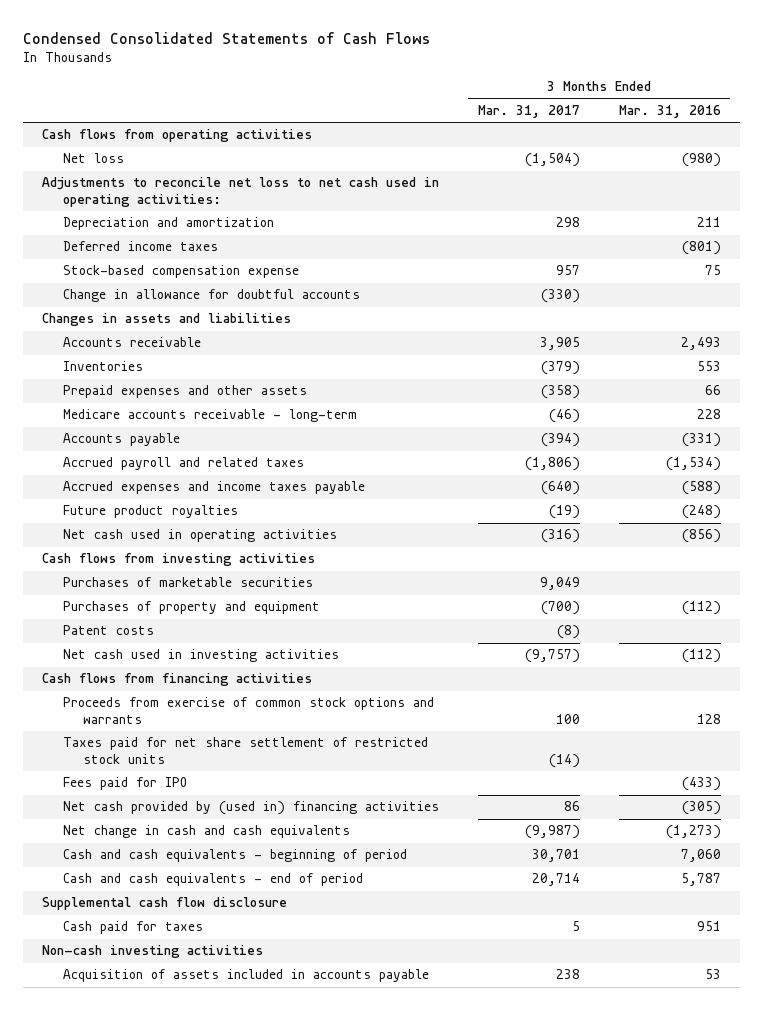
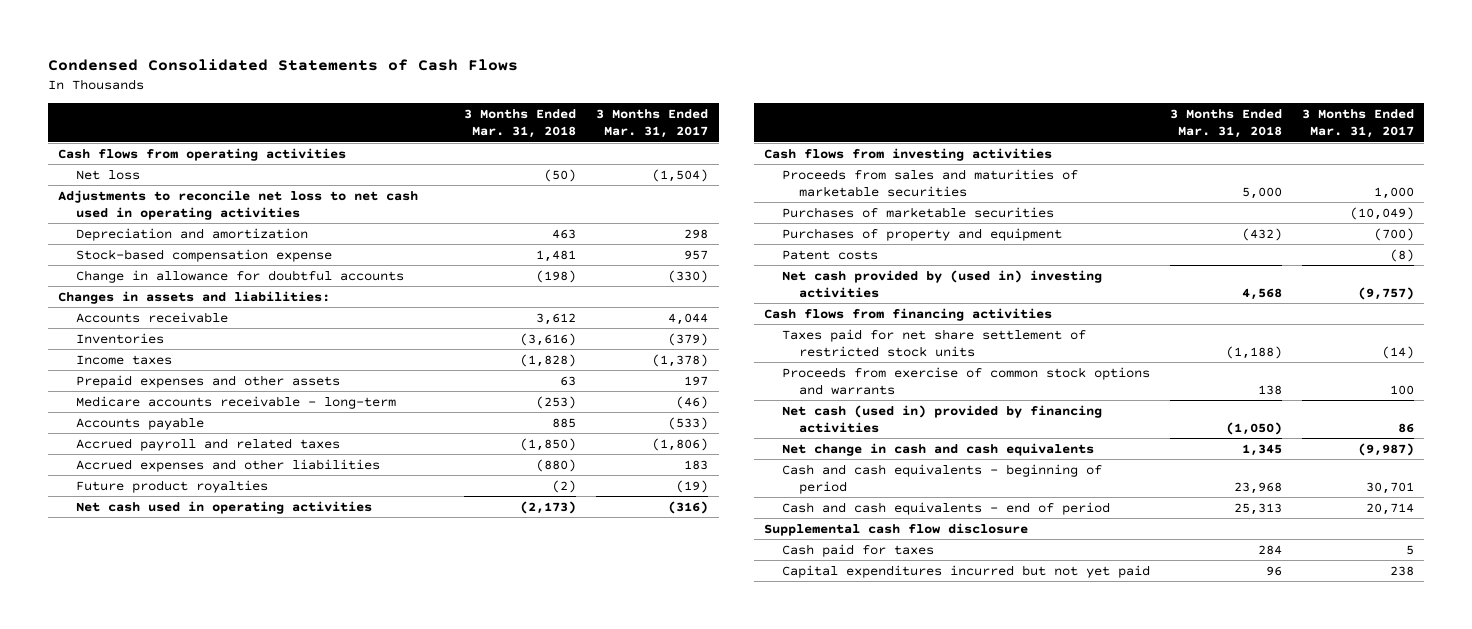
[618,105,721,119] Mar. 31, 2016 -> none
none -> [464,109,577,139] 3 Months Ended Mar. 31, 2018
[42,177,440,207] Adjustments to reconcile net loss to net cash used in operating activities: -> [58,189,419,220] Adjustments to reconcile net loss to net cash used in operating activities
[62,241,218,252] Deferred income taxes -> none
[42,313,292,327] Changes in assets and liabilities -> [58,290,331,304] Changes in assets and liabilities:
[539,337,580,351] 3,905 -> [668,312,709,325] 4,044
none -> [75,354,172,365] Income taxes
[540,385,580,400] (358) -> [684,375,709,386] 197
[540,433,580,448] (394) -> [668,416,709,430] (533)
[62,481,365,495] Accrued expenses and income taxes payable -> [75,458,380,472] Accrued expenses and other liabilities
[540,481,580,496] (640) -> [684,459,709,470] 183
none -> [781,168,1078,197] Proceeds from sales and maturities of marketable securities
[539,577,580,591] 9,049 -> [1350,206,1415,220] (10,049)
[62,649,339,663] Net cash used in investing activities -> [781,269,1102,298] Net cash provided by (used in) investing activities
[62,777,187,791] Fees paid for IPO -> none
[62,697,434,724] Proceeds from exercise of common stock options and warrants -> [781,366,1150,395] Proceeds from exercise of common stock options and warrants
[62,801,439,816] Net cash provided by (used in) financing activities -> [781,404,1102,433] Net cash (used in) provided by financing activities
[42,945,264,959] Non-cash investing activities -> none
[62,969,429,983] Acquisition of assets included in accounts payable -> [781,564,1150,578] Capital expenditures incurred but not yet paid

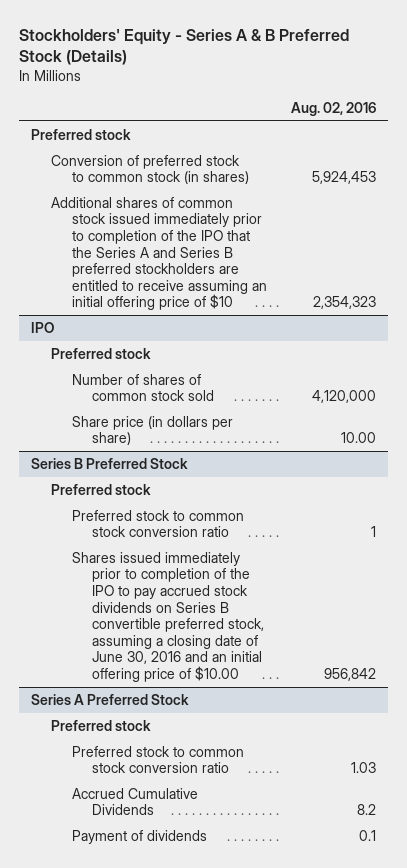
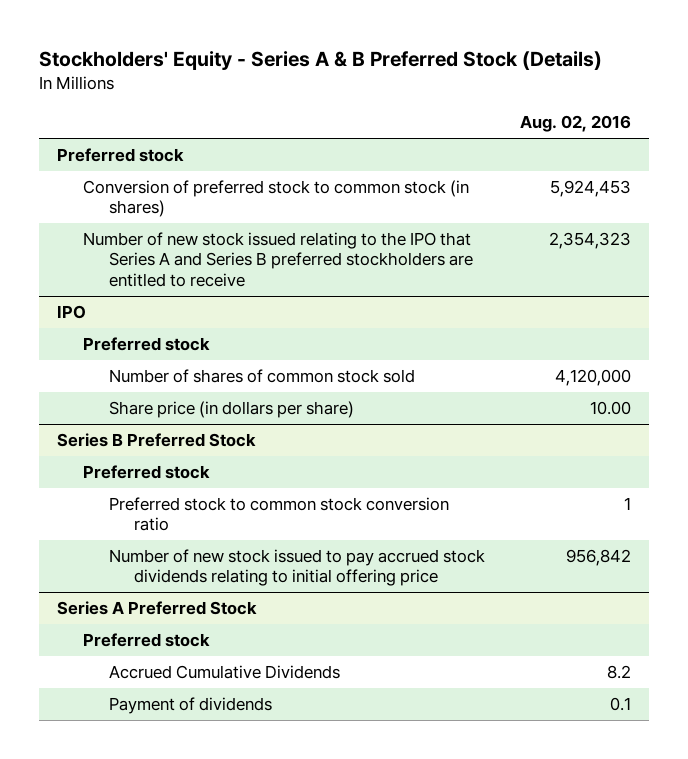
[51,196,267,311] Additional shares of common stock issued immediately prior to completion of the IPO that the Series A and Series B preferred stockholders are entitled to receive assuming an initial offering price of $10 -> [82,232,473,287] Number of new stock issued relating to the IPO that Series A and Series B preferred stockholders are entitled to receive
[71,551,265,683] Shares issued immediately prior to completion of the IPO to pay accrued stock dividends on Series B convertible preferred stock, assuming a closing date of June 30, 2016 and an initial offering price of $10.00 -> [108,549,485,587] Number of new stock issued to pay accrued stock dividends relating to initial offering price
[71,745,244,774] Preferred stock to common stock conversion ratio -> none

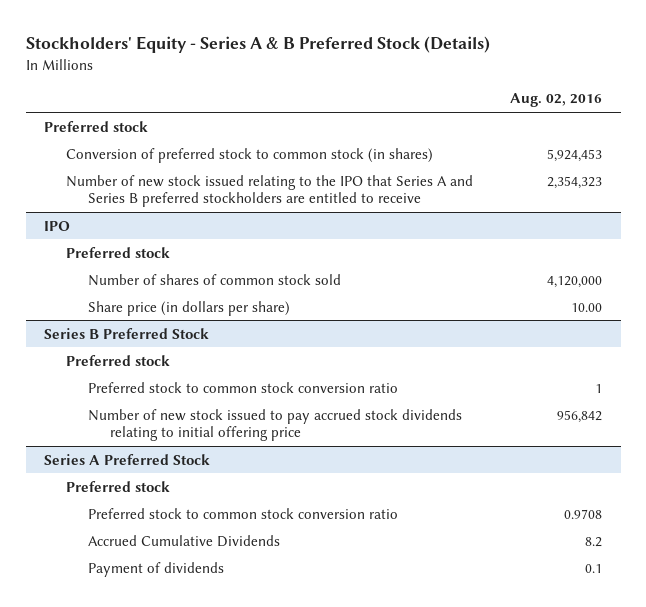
none -> [88,507,399,519] Preferred stock to common stock conversion ratio

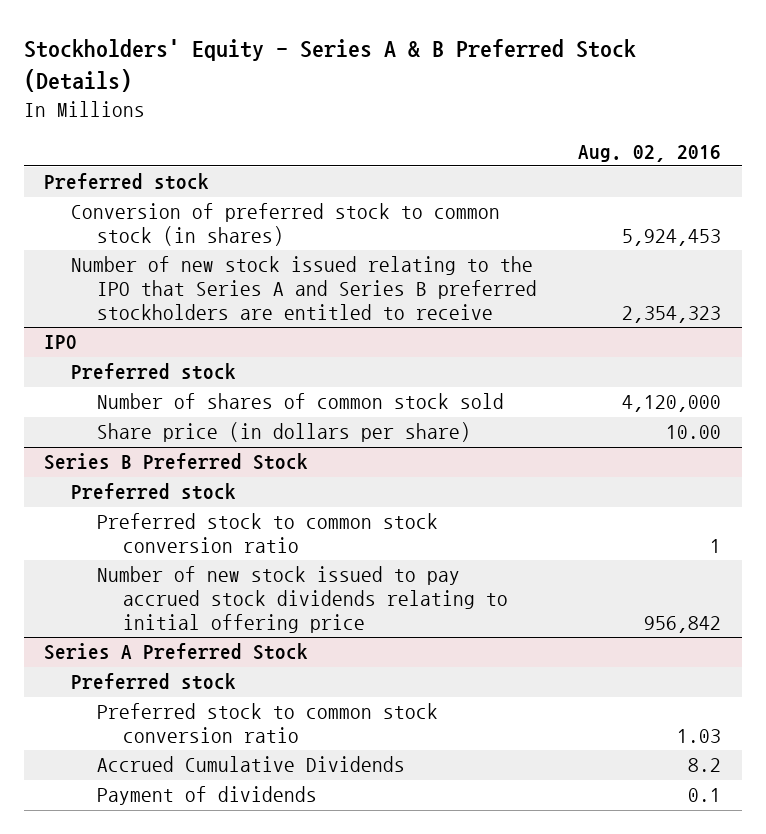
[564,508,603,519] 0.9708 -> [677,729,722,744] 1.03

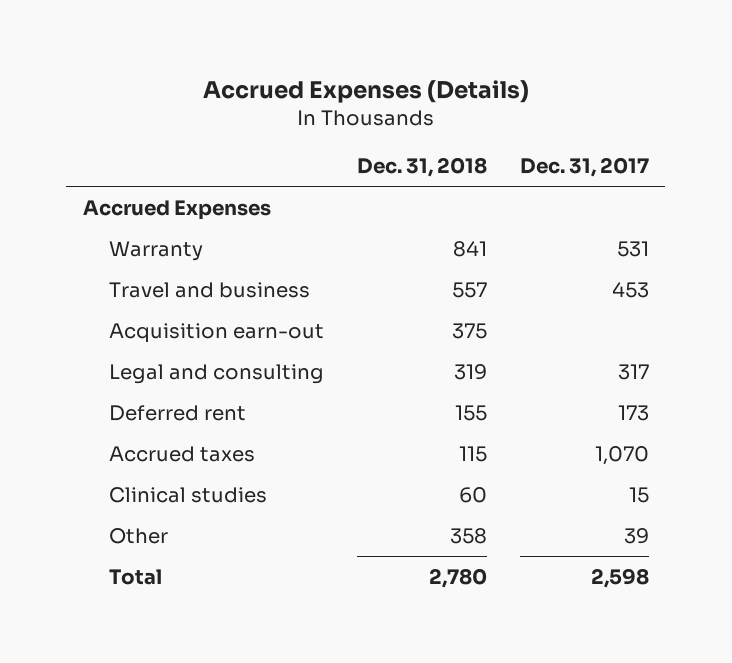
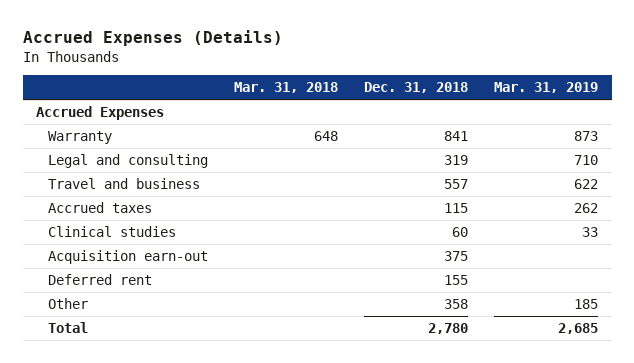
[519,156,649,177] Dec. 31, 2017 -> none
none -> [234,82,339,94] Mar. 31, 2018
none -> [494,82,599,94] Mar. 31, 2019
[108,281,310,298] Travel and business -> [47,178,200,190] Travel and business
[108,322,324,343] Acquisition earn-out -> [47,250,208,265] Acquisition earn-out
[108,404,246,421] Deferred rent -> [47,274,152,286] Deferred rent

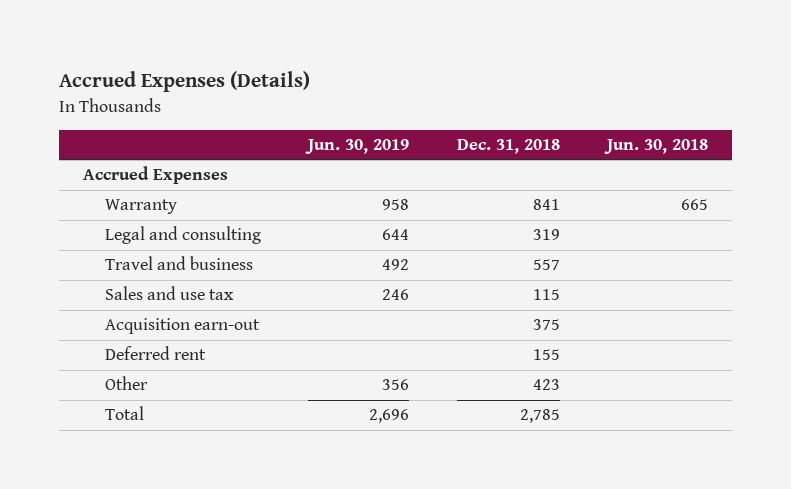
[234,82,339,94] Mar. 31, 2018 -> none
[494,82,599,94] Mar. 31, 2019 -> none
none -> [305,138,410,154] Jun. 30, 2019
none -> [603,138,708,154] Jun. 30, 2018
[47,226,176,238] Clinical studies -> none
[47,202,152,214] Accrued taxes -> [104,286,234,301] Sales and use tax
[444,299,469,310] 358 -> [532,379,560,391] 423
[428,323,469,335] 2,780 -> [519,409,560,424] 2,785

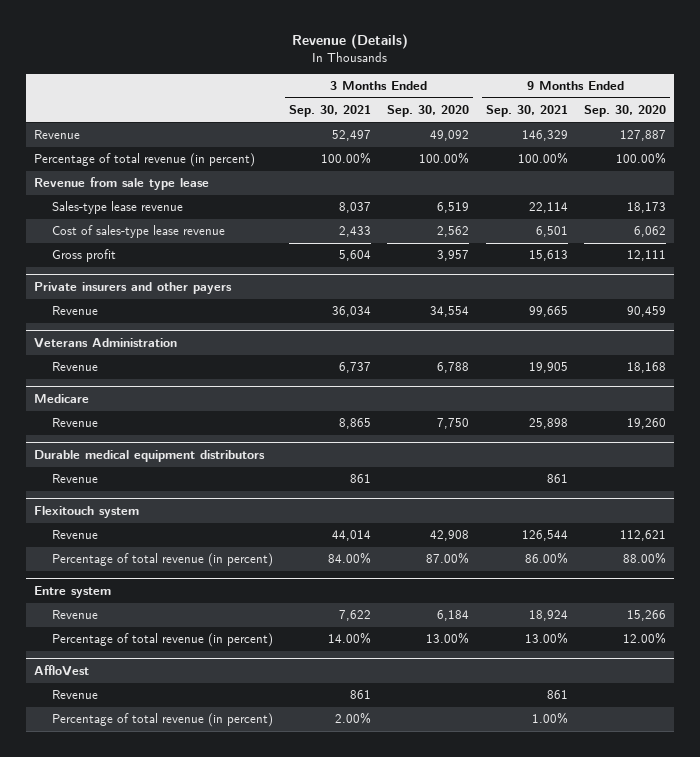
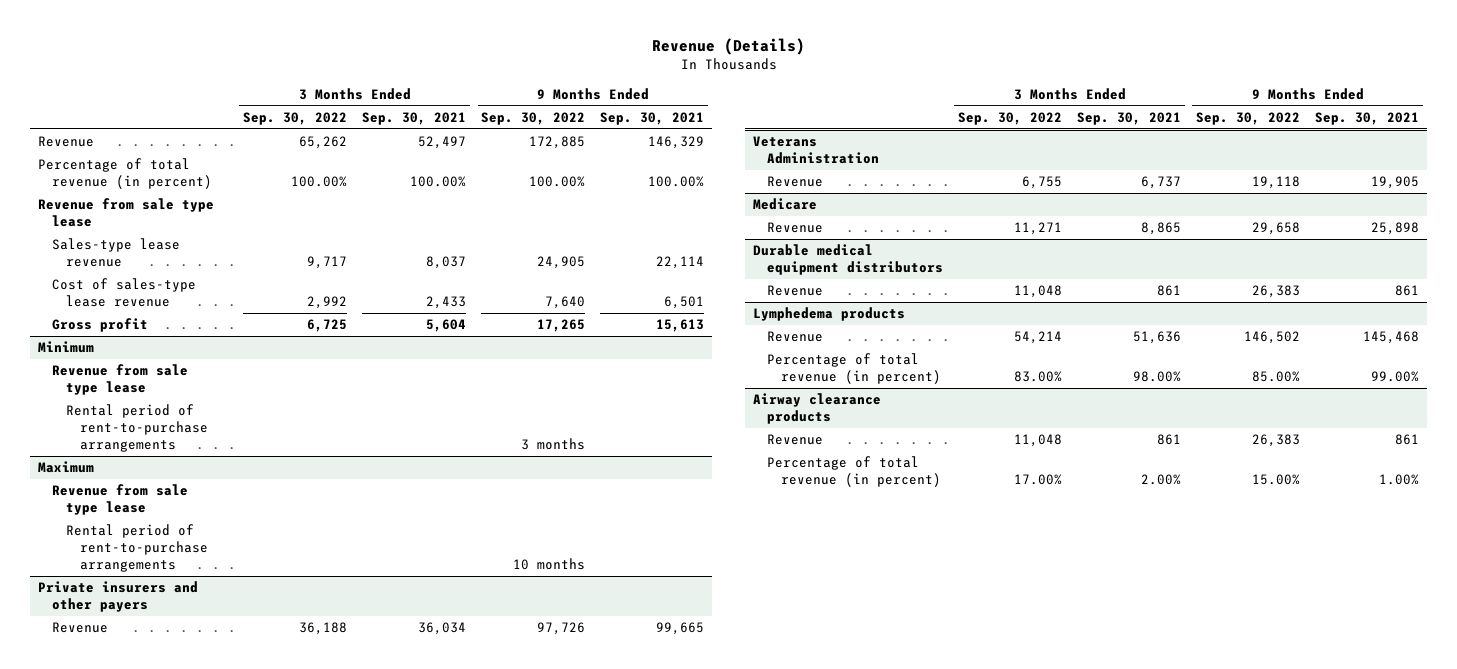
[387,105,470,118] Sep. 30, 2020 -> none
[583,105,666,118] Sep. 30, 2020 -> none
none -> [243,111,348,125] Sep. 30, 2022
none -> [481,111,586,125] Sep. 30, 2022
none -> [37,341,94,354] Minimum
none -> [52,364,189,396] Revenue from sale type lease
none -> [66,404,209,452] Rental period of rent-to-purchase arrangements
none -> [37,461,94,474] Maximum
none -> [52,484,189,516] Revenue from sale type lease
none -> [66,524,209,572] Rental period of rent-to-purchase arrangements
[33,506,139,519] Flexitouch system -> none
[33,586,111,599] Entre system -> none
[51,610,98,620] Revenue -> none
[51,633,273,648] Percentage of total revenue (in percent) -> none
[33,665,89,677] AffloVest -> none
none -> [752,307,905,322] Lymphedema products
[332,530,372,542] 44,014 -> [1133,331,1182,345] 51,636
[521,530,568,542] 126,544 -> [1363,331,1420,345] 145,468
[328,552,372,565] 84.00% -> [1133,371,1182,383] 98.00%
[524,552,568,565] 86.00% -> [1371,371,1420,383] 99.00%
none -> [752,393,881,425] Airway clearance products

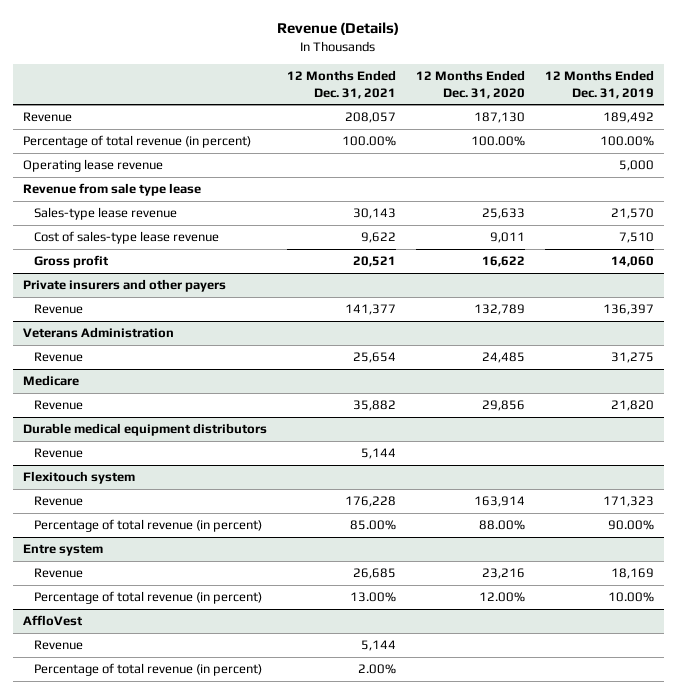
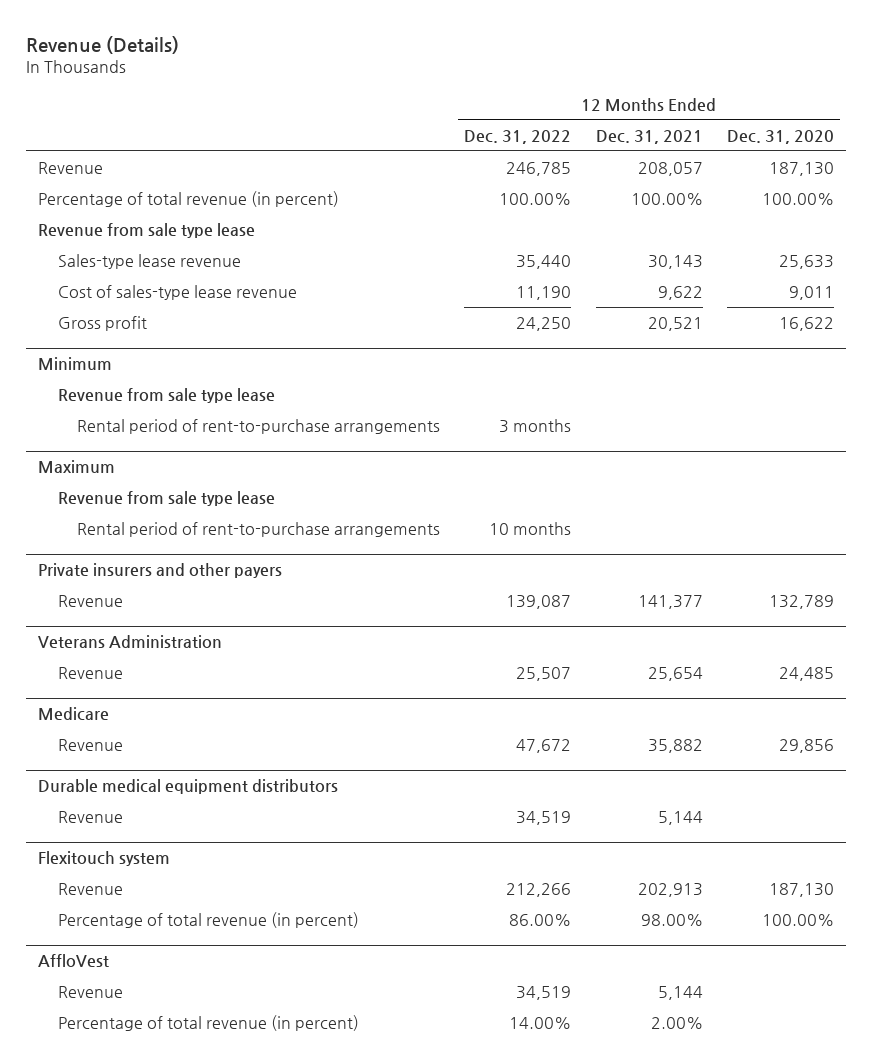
[544,69,654,99] 12 Months Ended Dec. 31, 2019 -> none
none -> [464,129,572,144] Dec. 31, 2022
[22,159,163,173] Operating lease revenue -> none
none -> [38,357,113,371] Minimum
none -> [57,388,275,404] Revenue from sale type lease
none -> [77,419,441,435] Rental period of rent-to-purchase arrangements
none -> [38,460,116,474] Maximum
none -> [57,491,275,507] Revenue from sale type lease
none -> [77,522,441,538] Rental period of rent-to-purchase arrangements
[22,544,103,557] Entre system -> none
[34,568,84,579] Revenue -> none
[34,591,263,605] Percentage of total revenue (in percent) -> none
[344,496,396,508] 176,228 -> [637,883,703,898] 202,913
[473,496,525,508] 163,914 -> [769,883,835,898] 187,130
[349,520,396,531] 85.00% -> [640,914,703,927] 98.00%
[478,520,525,531] 88.00% -> [762,914,835,927] 100.00%

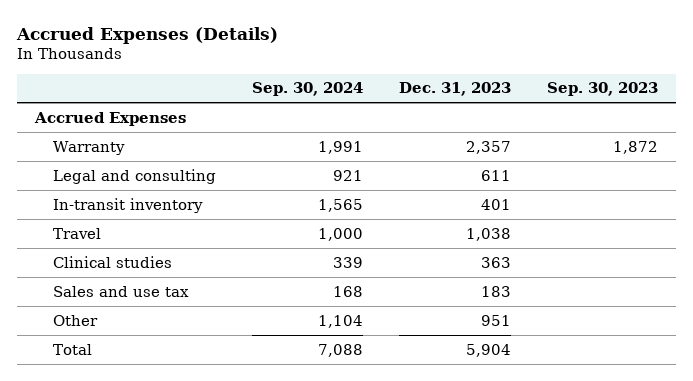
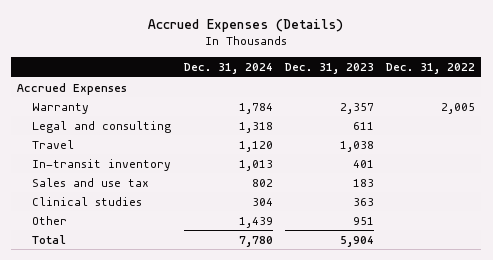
[252,82,364,97] Sep. 30, 2024 -> none
[547,82,659,97] Sep. 30, 2023 -> none
none -> [183,62,273,74] Dec. 31, 2024
none -> [386,62,476,74] Dec. 31, 2022
[53,197,204,213] In-transit inventory -> [32,158,172,171] In-transit inventory
[53,255,173,268] Clinical studies -> [32,196,143,206] Clinical studies

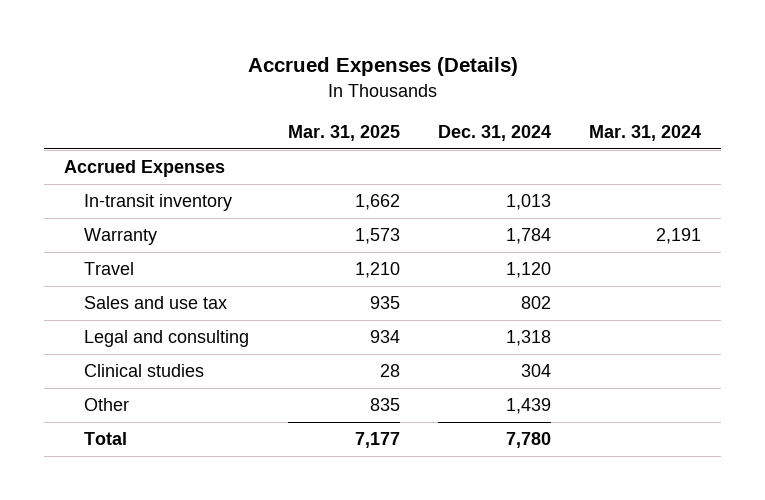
[284,62,374,74] Dec. 31, 2023 -> none
[386,62,476,74] Dec. 31, 2022 -> none
none -> [287,124,400,141] Mar. 31, 2025
none -> [589,124,702,141] Mar. 31, 2024
[32,158,172,171] In-transit inventory -> [84,194,233,212] In-transit inventory
[32,120,172,133] Legal and consulting -> [84,330,250,348] Legal and consulting

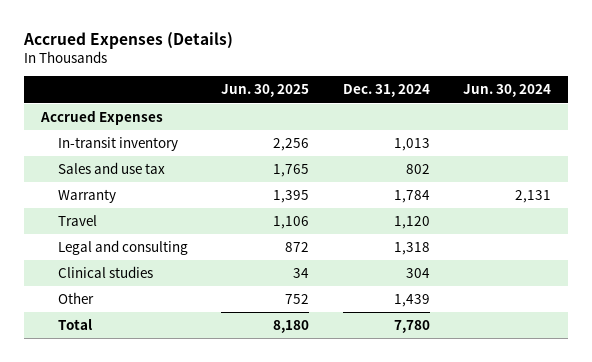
[287,124,400,141] Mar. 31, 2025 -> none
[589,124,702,141] Mar. 31, 2024 -> none
none -> [221,84,310,98] Jun. 30, 2025
none -> [463,84,552,98] Jun. 30, 2024
[84,296,228,310] Sales and use tax -> [58,162,166,175] Sales and use tax

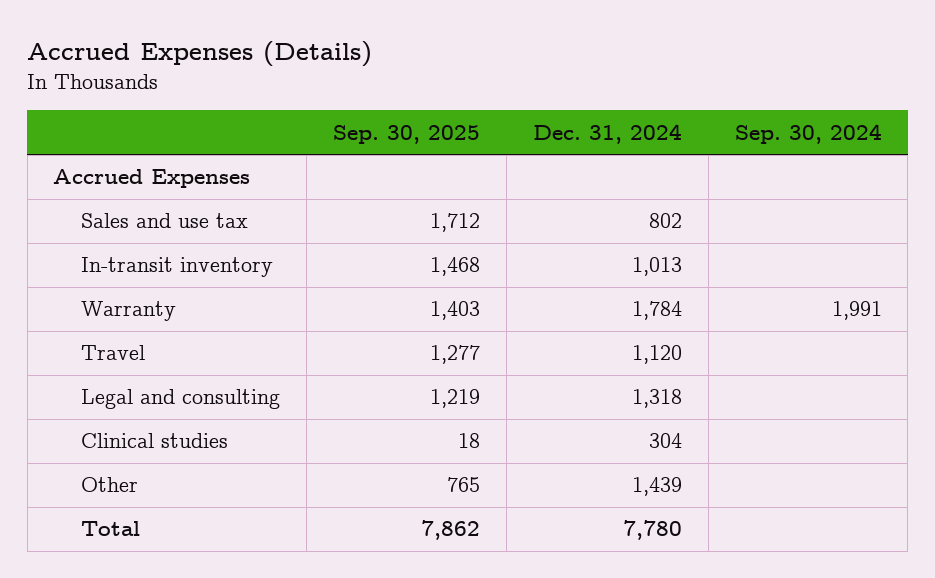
[221,84,310,98] Jun. 30, 2025 -> none
[463,84,552,98] Jun. 30, 2024 -> none
none -> [332,124,480,144] Sep. 30, 2025
none -> [734,123,882,144] Sep. 30, 2024
[58,137,179,152] In-transit inventory -> [81,257,274,278] In-transit inventory

